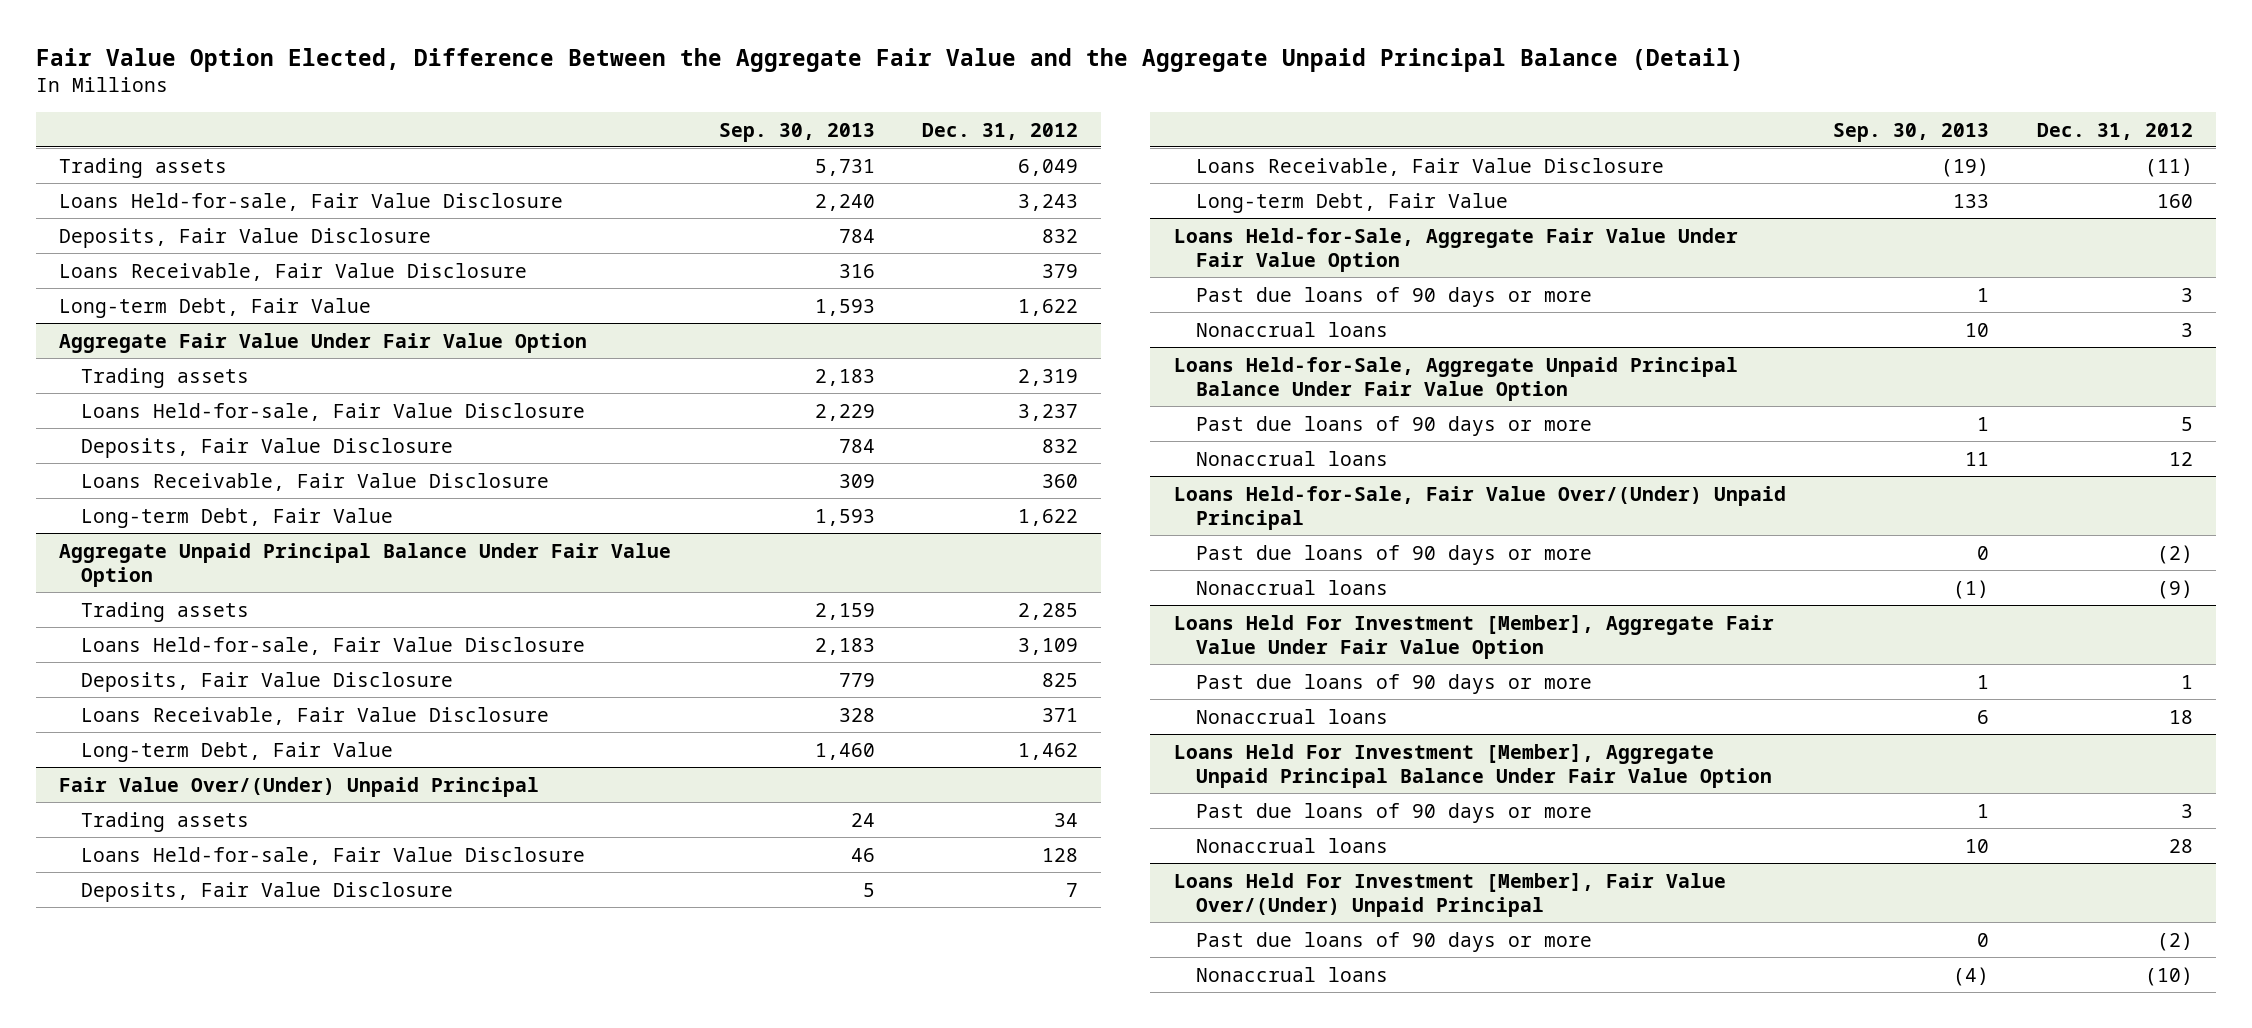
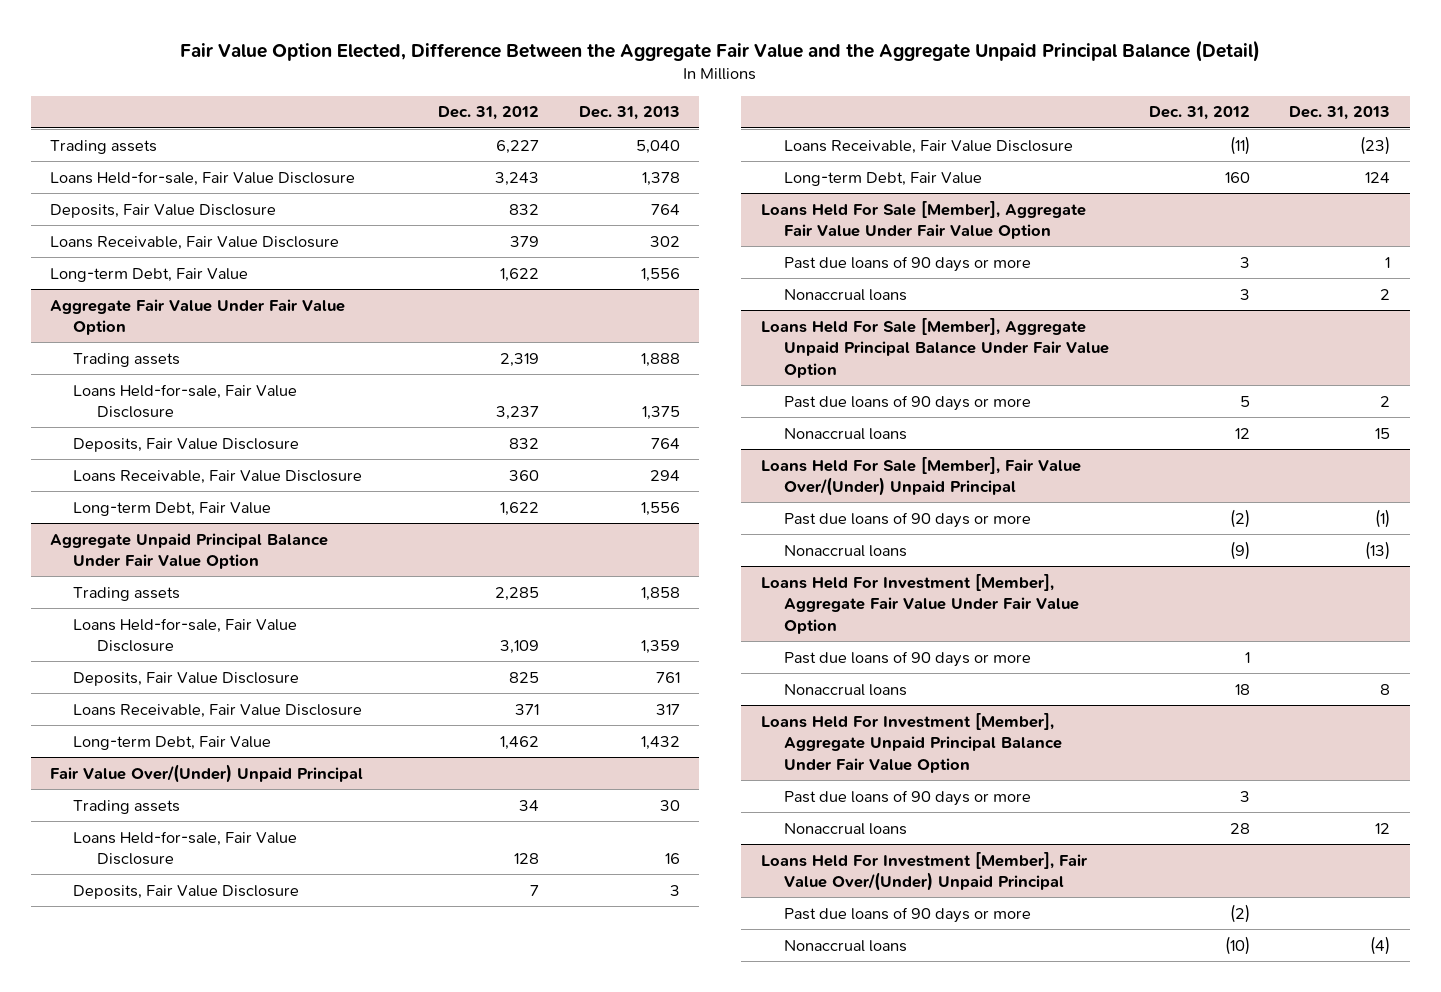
[718,122,875,142] Sep. 30, 2013 -> none
none -> [578,106,680,121] Dec. 31, 2013
[1017,158,1078,176] 6,049 -> [496,139,540,154] 6,227
[1174,227,1739,272] Loans Held-for-Sale, Aggregate Fair Value Under Fair Value Option -> [760,200,1086,240] Loans Held For Sale [Member], Aggregate Fair Value Under Fair Value Option
[1174,356,1739,401] Loans Held-for-Sale, Aggregate Unpaid Principal Balance Under Fair Value Option -> [760,317,1110,378] Loans Held For Sale [Member], Aggregate Unpaid Principal Balance Under Fair Value Option
[1174,485,1787,530] Loans Held-for-Sale, Fair Value Over/(Under) Unpaid Principal -> [760,456,1081,497] Loans Held For Sale [Member], Fair Value Over/(Under) Unpaid Principal

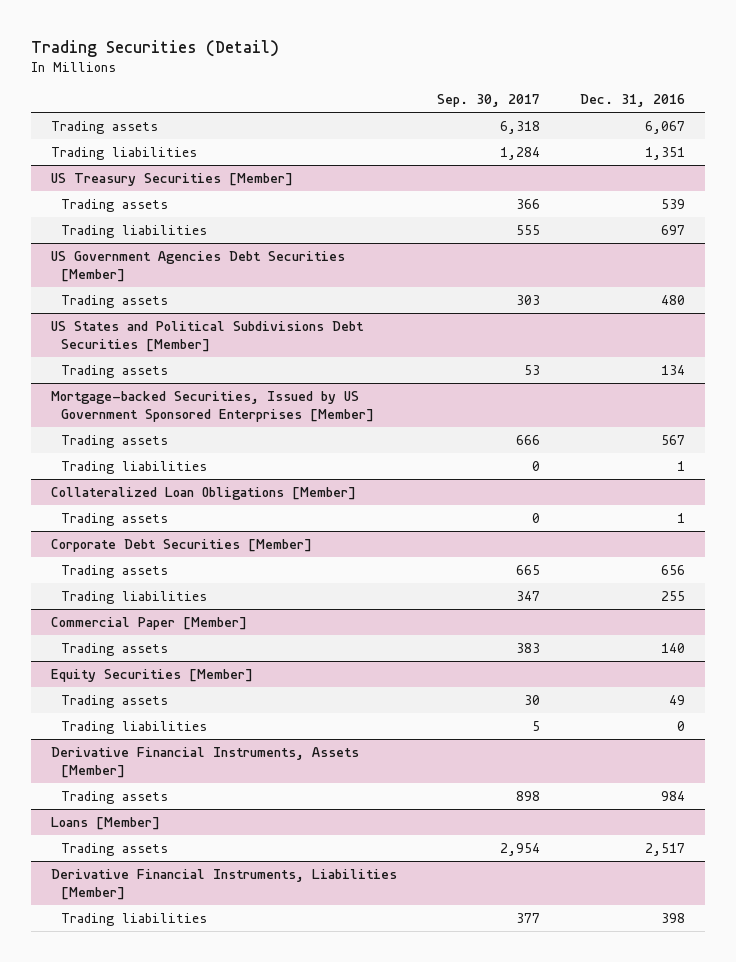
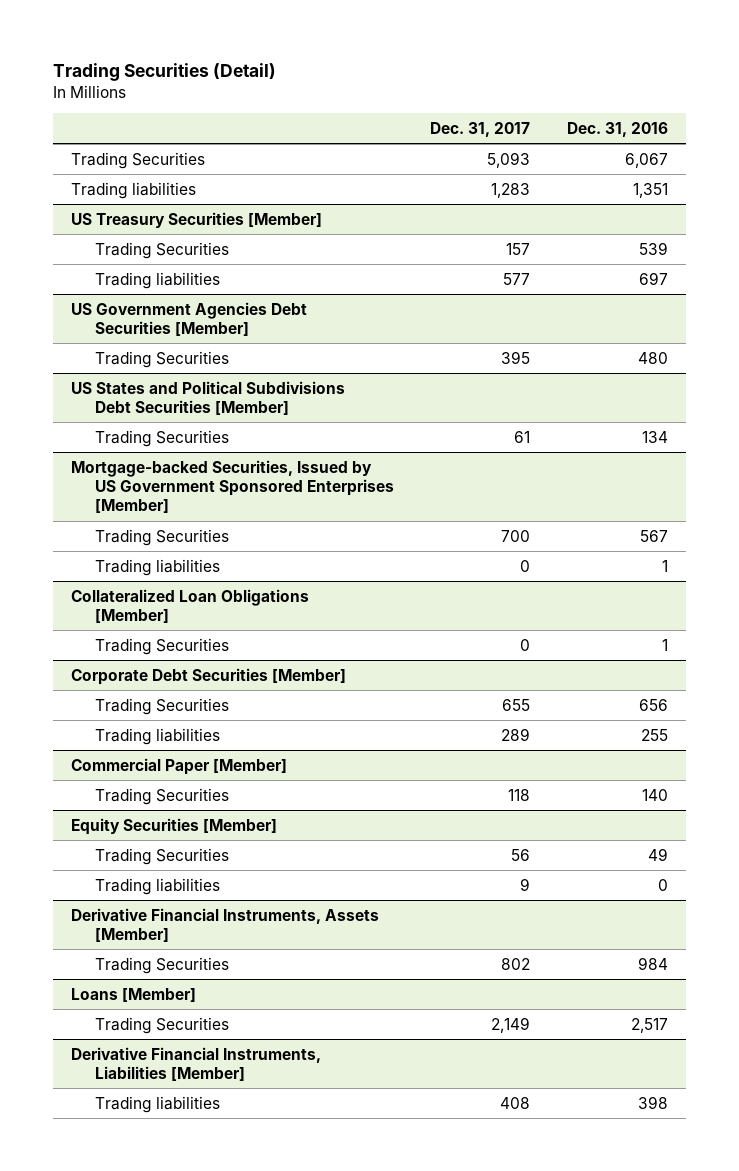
[437,93,541,107] Sep. 30, 2017 -> none
none -> [430,121,531,137] Dec. 31, 2017
[50,121,158,135] Trading assets -> [71,151,206,169] Trading Securities
[61,199,169,213] Trading assets -> [94,241,229,259] Trading Securities
[61,295,169,309] Trading assets -> [94,350,229,368] Trading Securities
[61,365,169,379] Trading assets -> [94,429,229,447] Trading Securities
[61,435,169,449] Trading assets -> [94,528,229,546] Trading Securities
[61,513,169,527] Trading assets -> [94,637,229,655] Trading Securities
[61,565,169,579] Trading assets -> [94,697,229,715] Trading Securities
[61,643,169,657] Trading assets -> [94,787,229,805] Trading Securities
[61,695,169,709] Trading assets -> [94,847,229,865] Trading Securities
[61,791,169,805] Trading assets -> [94,956,229,974] Trading Securities
[61,843,169,857] Trading assets -> [94,1016,229,1034] Trading Securities

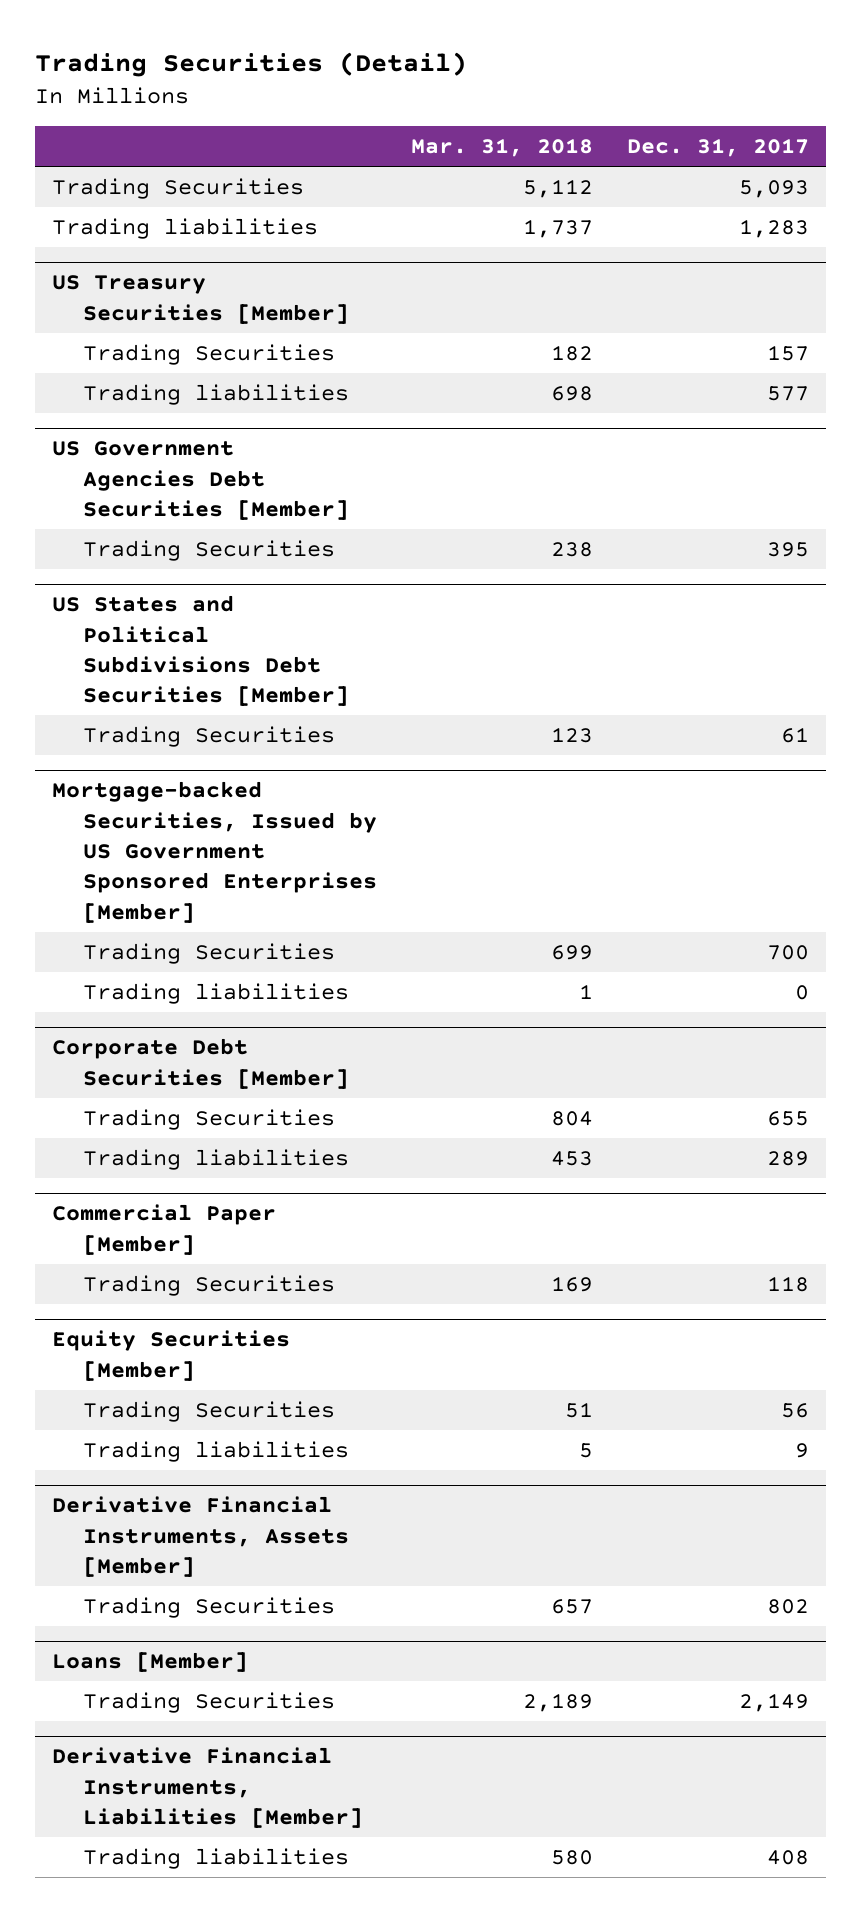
[567,121,669,137] Dec. 31, 2016 -> none
none -> [410,138,593,158] Mar. 31, 2018
[71,588,310,623] Collateralized Loan Obligations [Member] -> none
[94,637,229,655] Trading Securities -> none

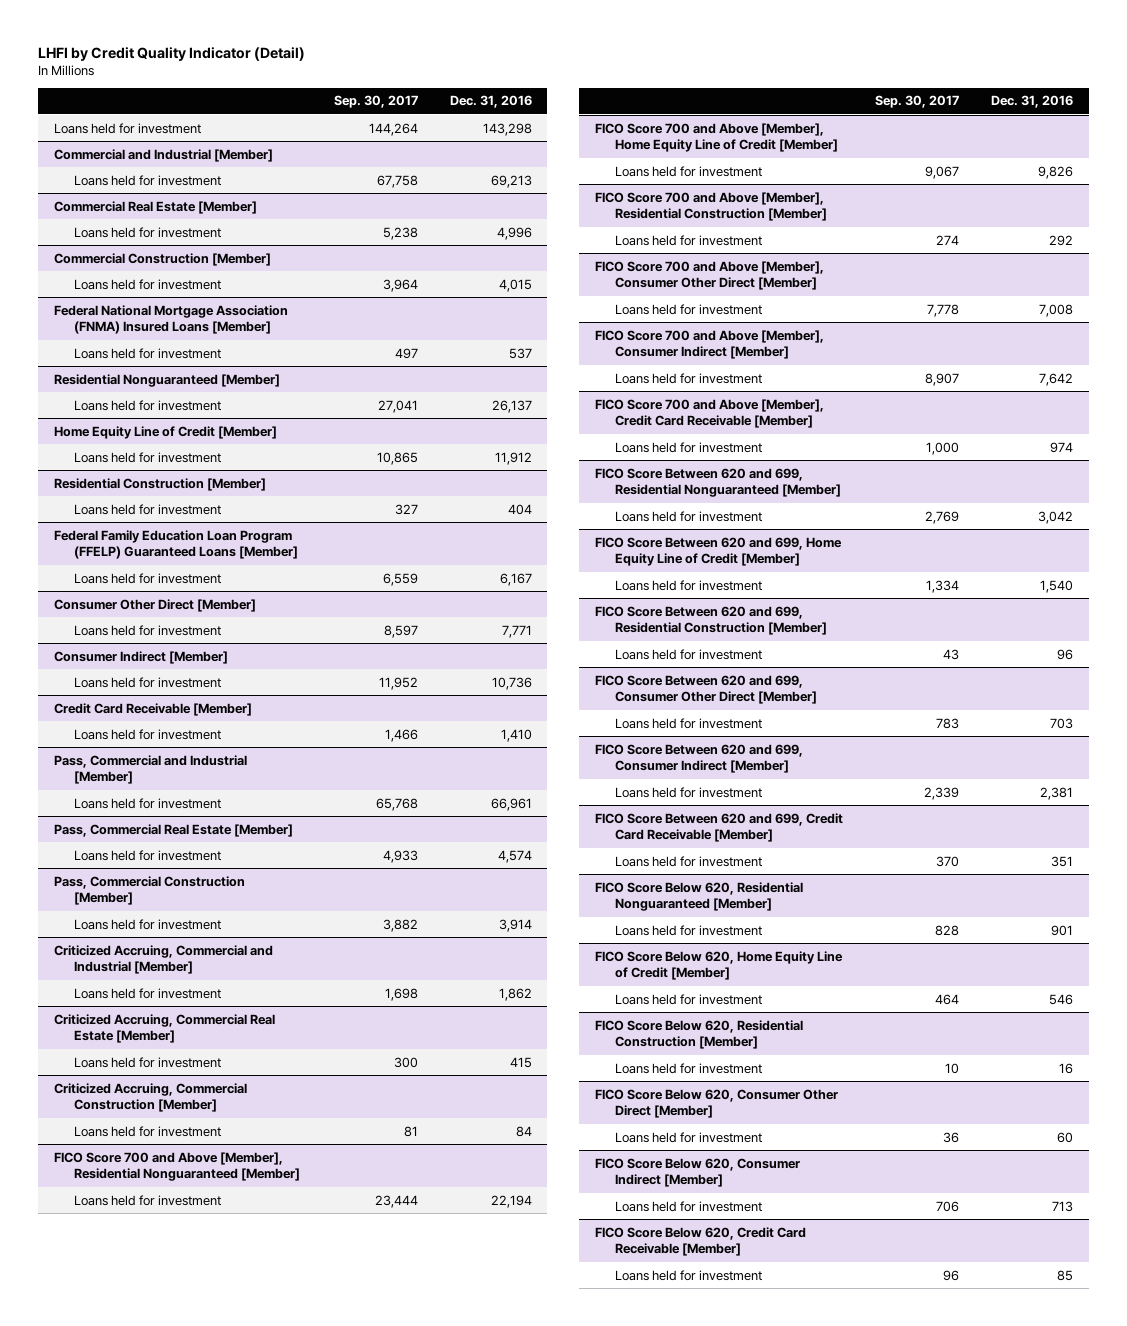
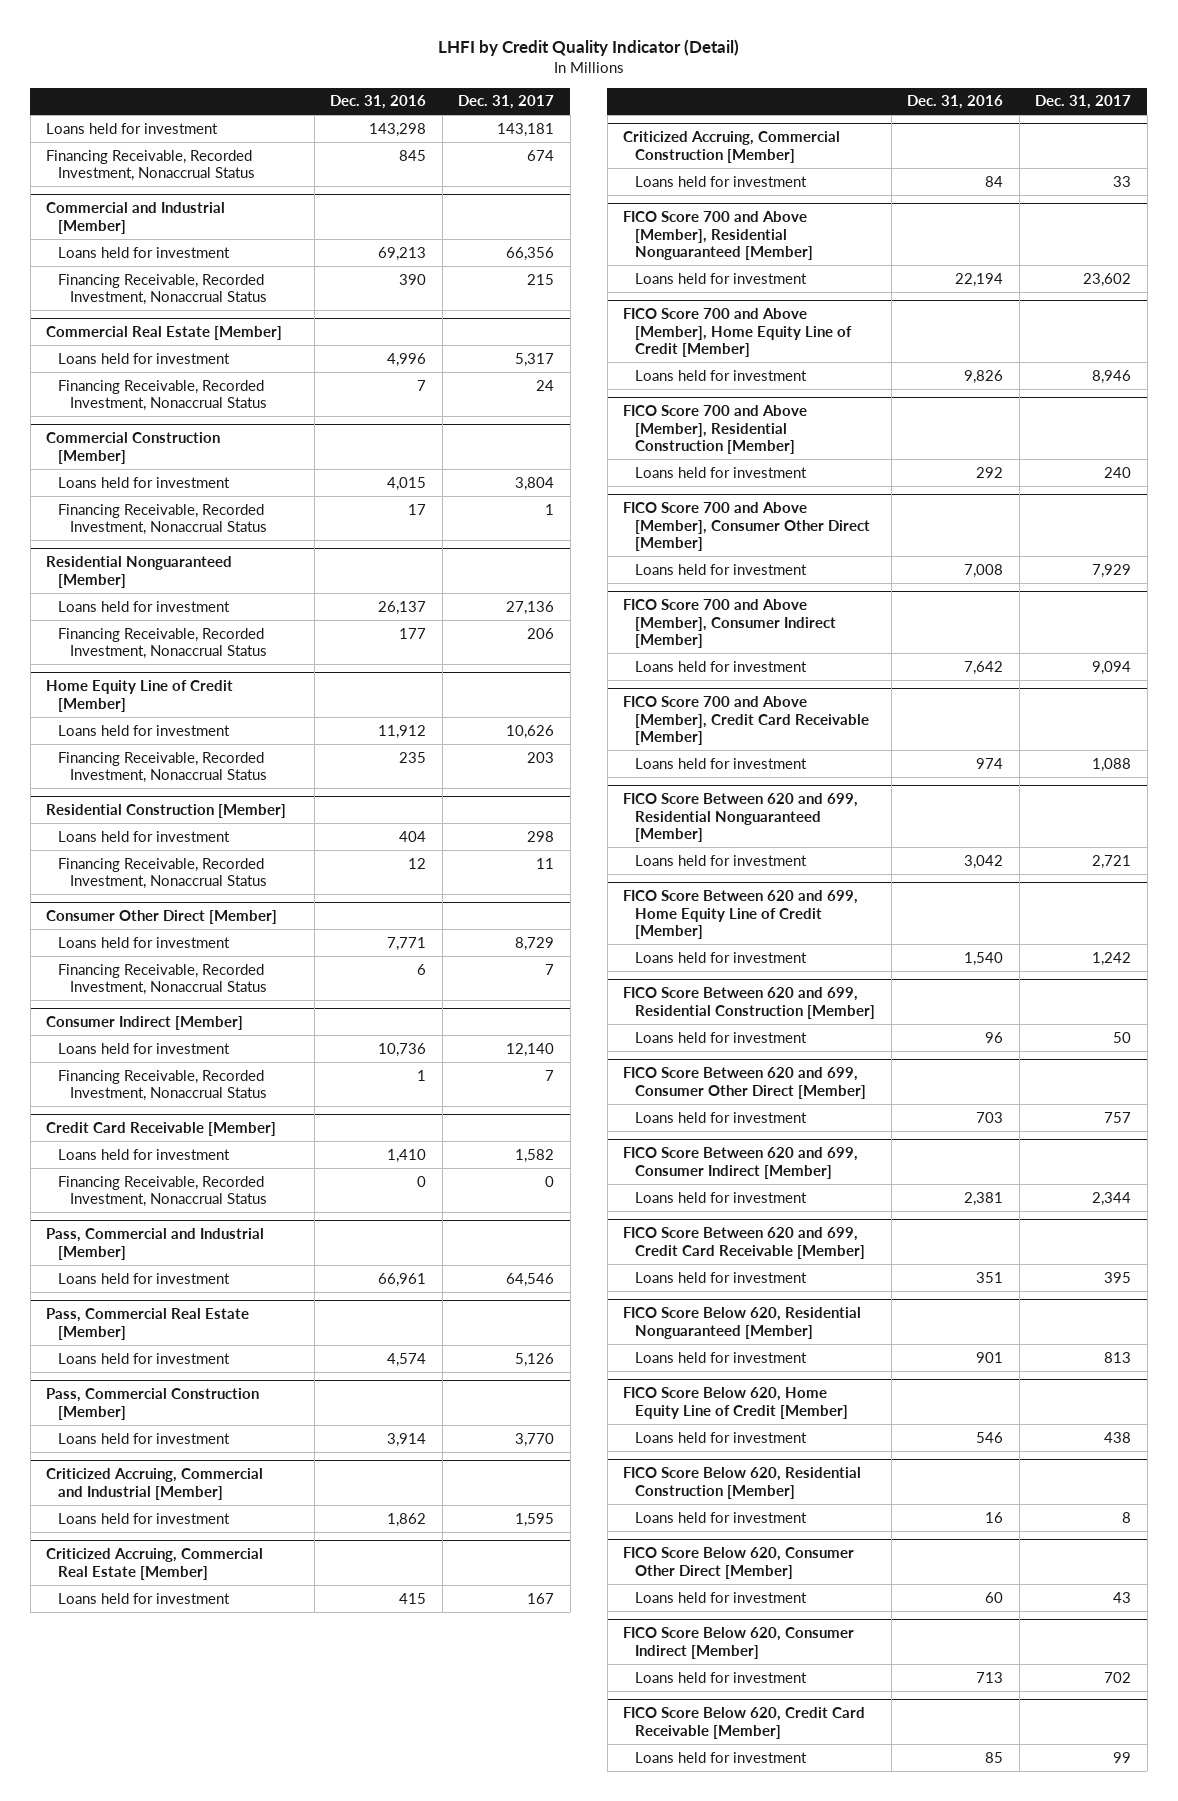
[333,95,418,109] Sep. 30, 2017 -> none
none -> [458,95,555,110] Dec. 31, 2017
none -> [46,149,256,181] Financing Receivable, Recorded Investment, Nonaccrual Status
none -> [58,273,267,305] Financing Receivable, Recorded Investment, Nonaccrual Status
none -> [58,379,267,411] Financing Receivable, Recorded Investment, Nonaccrual Status
[53,304,288,335] Federal National Mortgage Association (FNMA) Insured Loans [Member] -> none
[73,347,221,359] Loans held for investment -> none
none -> [58,503,267,535] Financing Receivable, Recorded Investment, Nonaccrual Status
none -> [58,627,267,659] Financing Receivable, Recorded Investment, Nonaccrual Status
none -> [58,751,267,783] Financing Receivable, Recorded Investment, Nonaccrual Status
[53,529,298,560] Federal Family Education Loan Program (FFELP) Guaranteed Loans [Member] -> none
[73,572,221,584] Loans held for investment -> none
none -> [58,857,267,889] Financing Receivable, Recorded Investment, Nonaccrual Status
none -> [58,963,267,995] Financing Receivable, Recorded Investment, Nonaccrual Status
none -> [58,1069,267,1101] Financing Receivable, Recorded Investment, Nonaccrual Status
none -> [58,1175,267,1207] Financing Receivable, Recorded Investment, Nonaccrual Status

